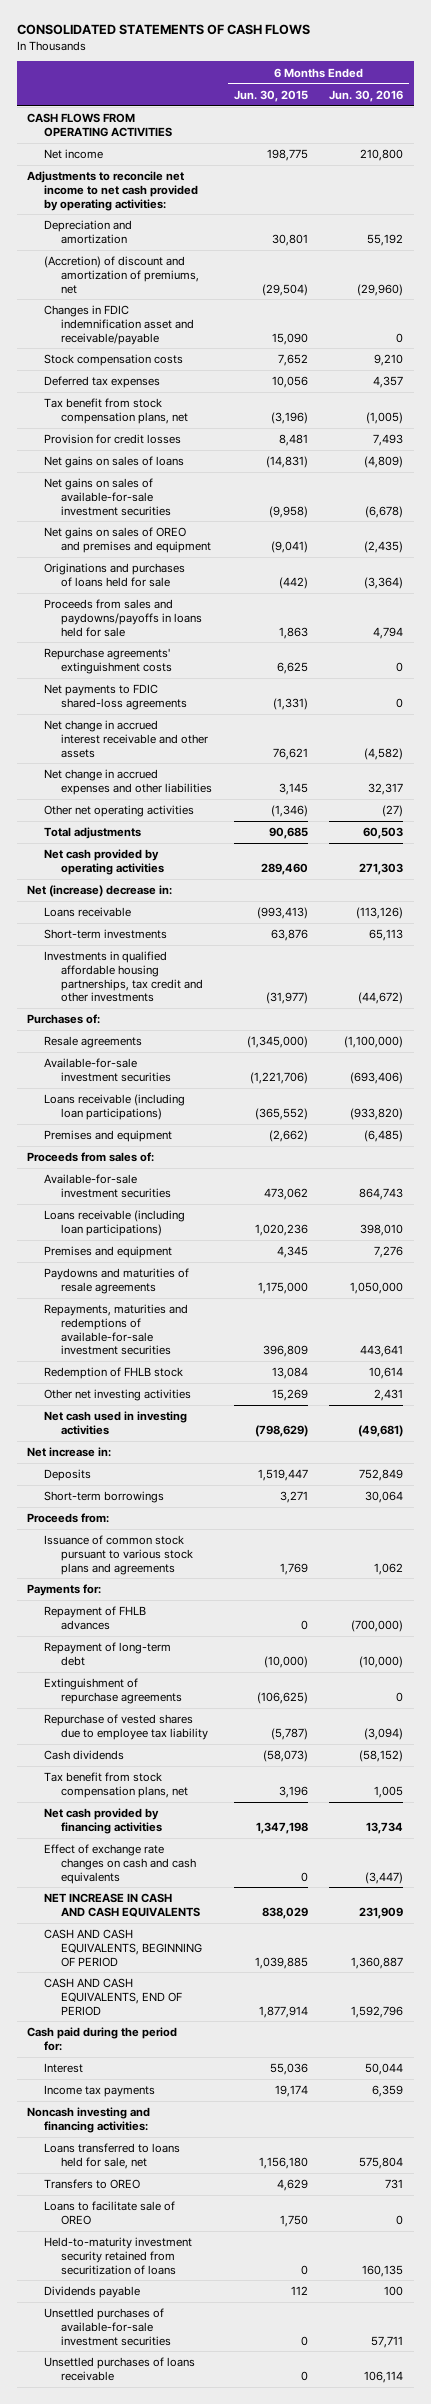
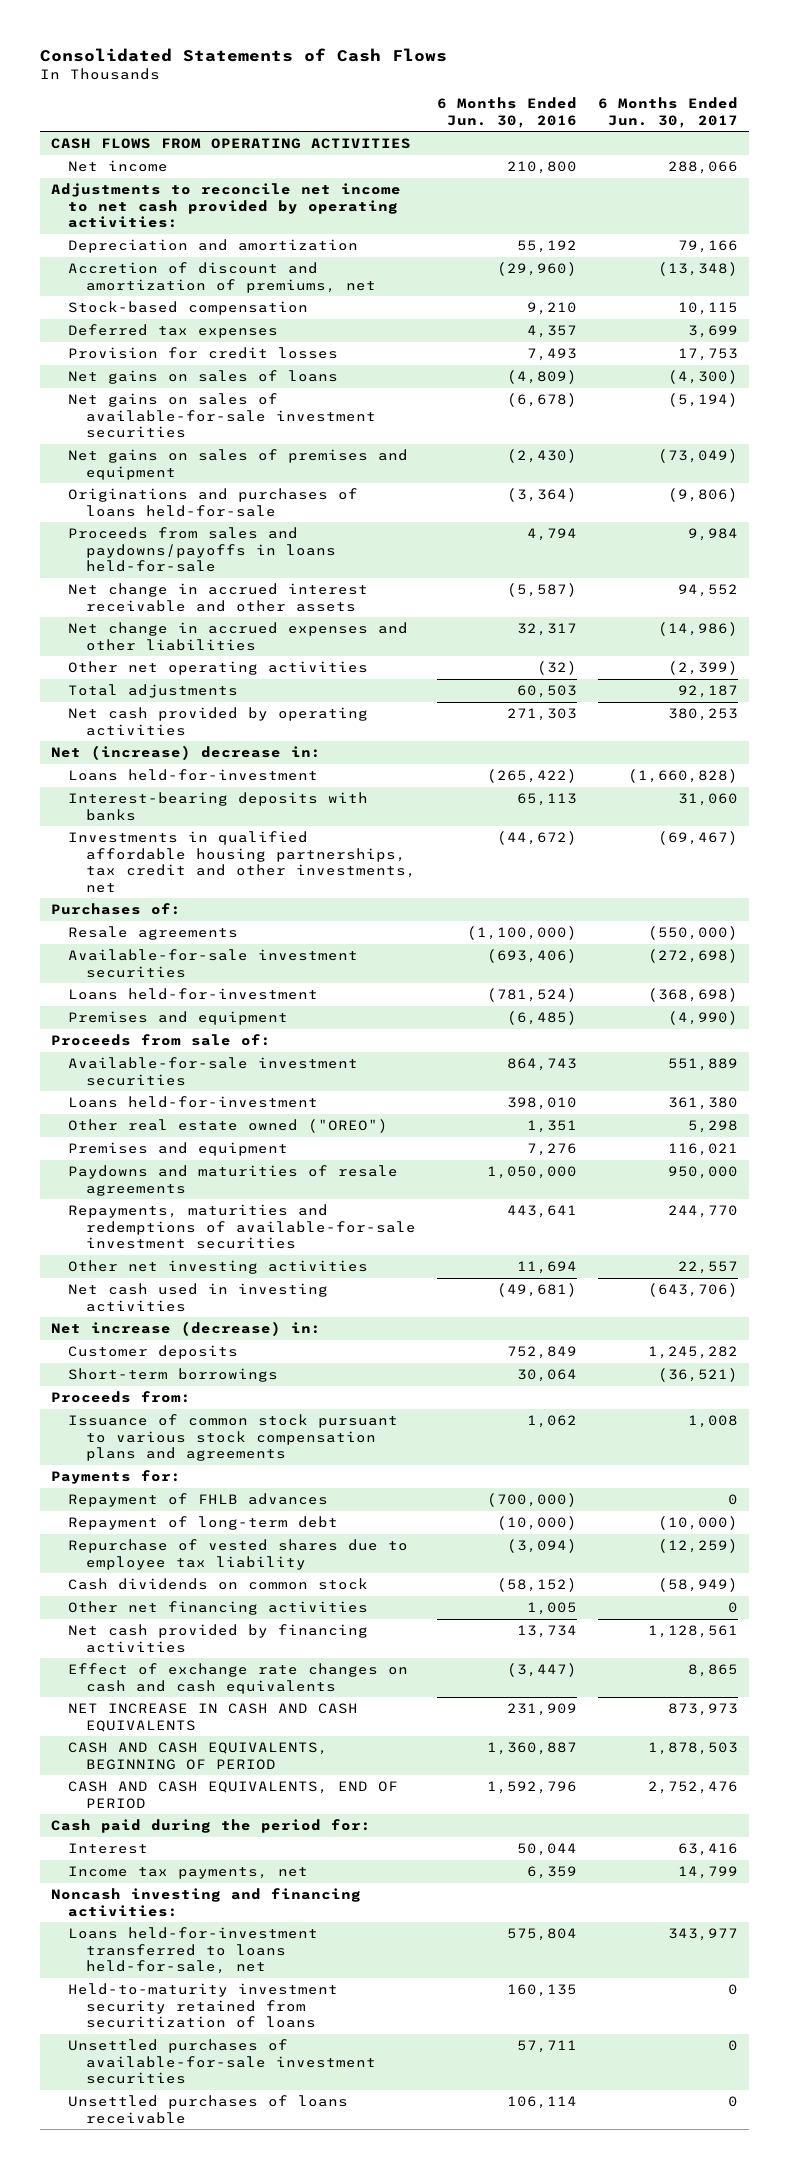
[16,24,310,36] CONSOLIDATED STATEMENTS OF CASH FLOWS -> [39,47,447,62] Consolidated Statements of Cash Flows
[233,89,308,102] Jun. 30, 2015 -> none
none -> [598,97,739,128] 6 Months Ended Jun. 30, 2017
[44,305,194,345] Changes in FDIC indemnification asset and receivable/payable -> none
[44,256,199,294] (Accretion) of discount and amortization of premiums, net -> [68,262,376,293] Accretion of discount and amortization of premiums, net
[44,354,184,367] Stock compensation costs -> [68,301,309,316] Stock-based compensation
[44,398,188,424] Tax benefit from stock compensation plans, net -> none
[44,648,172,674] Repurchase agreements' extinguishment costs -> none
[44,684,187,710] Net payments to FDIC shared-loss agreements -> none
[44,527,211,553] Net gains on sales of OREO and premises and equipment -> [68,449,409,480] Net gains on sales of premises and equipment
[364,540,404,553] (2,435) -> [507,449,578,464] (2,430)
[44,563,186,587] Originations and purchases of loans held for sale -> [68,488,359,517] Originations and purchases of loans held-for-sale
[44,599,202,637] Proceeds from sales and paydowns/payoffs in loans held for sale -> [68,527,336,573] Proceeds from sales and paydowns/payoffs in loans held-for-sale
[364,747,404,760] (4,582) -> [507,583,578,598] (5,587)
[382,805,404,818] (27) -> [537,661,578,676] (32)
[44,907,132,918] Loans receivable -> [68,769,319,782] Loans held-for-investment
[356,907,404,920] (113,126) -> [487,769,578,784] (265,422)
[44,929,168,940] Short-term investments -> [68,792,369,821] Interest-bearing deposits with banks
[44,951,203,1003] Investments in qualified affordable housing partnerships, tax credit and other investments -> [68,831,416,893] Investments in qualified affordable housing partnerships, tax credit and other investments, net
[44,1094,186,1120] Loans receivable (including loan participations) -> none
none -> [68,988,319,1001] Loans held-for-investment
[27,1152,155,1163] Proceeds from sales of: -> [50,1034,271,1047] Proceeds from sale of:
[44,1210,186,1236] Loans receivable (including loan participations) -> [68,1096,319,1109] Loans held-for-investment
none -> [68,1119,389,1134] Other real estate owned ("OREO")
[44,1367,184,1380] Redemption of FHLB stock -> none
[374,1389,404,1402] 2,431 -> [517,1261,578,1275] 11,694
[27,1447,112,1458] Net increase in: -> [50,1321,321,1337] Net increase (decrease) in:
[44,1469,92,1482] Deposits -> [68,1345,239,1360] Customer deposits
[44,1535,193,1575] Issuance of common stock pursuant to various stock plans and agreements -> [68,1414,399,1462] Issuance of common stock pursuant to various stock compensation plans and agreements
[44,1678,182,1704] Extinguishment of repurchase agreements -> none
[44,1772,188,1798] Tax benefit from stock compensation plans, net -> none
[44,1750,125,1761] Cash dividends -> [68,1578,369,1591] Cash dividends on common stock
none -> [68,1601,369,1616] Other net financing activities
[44,2085,156,2098] Income tax payments -> [68,1866,309,1880] Income tax payments, net
[44,2179,141,2190] Transfers to OREO -> none
[44,2201,176,2225] Loans to facilitate sale of OREO -> none
[44,2143,181,2169] Loans transferred to loans held for sale, net -> [68,1927,319,1975] Loans held-for-investment transferred to loans held-for-sale, net
[44,2286,141,2299] Dividends payable -> none

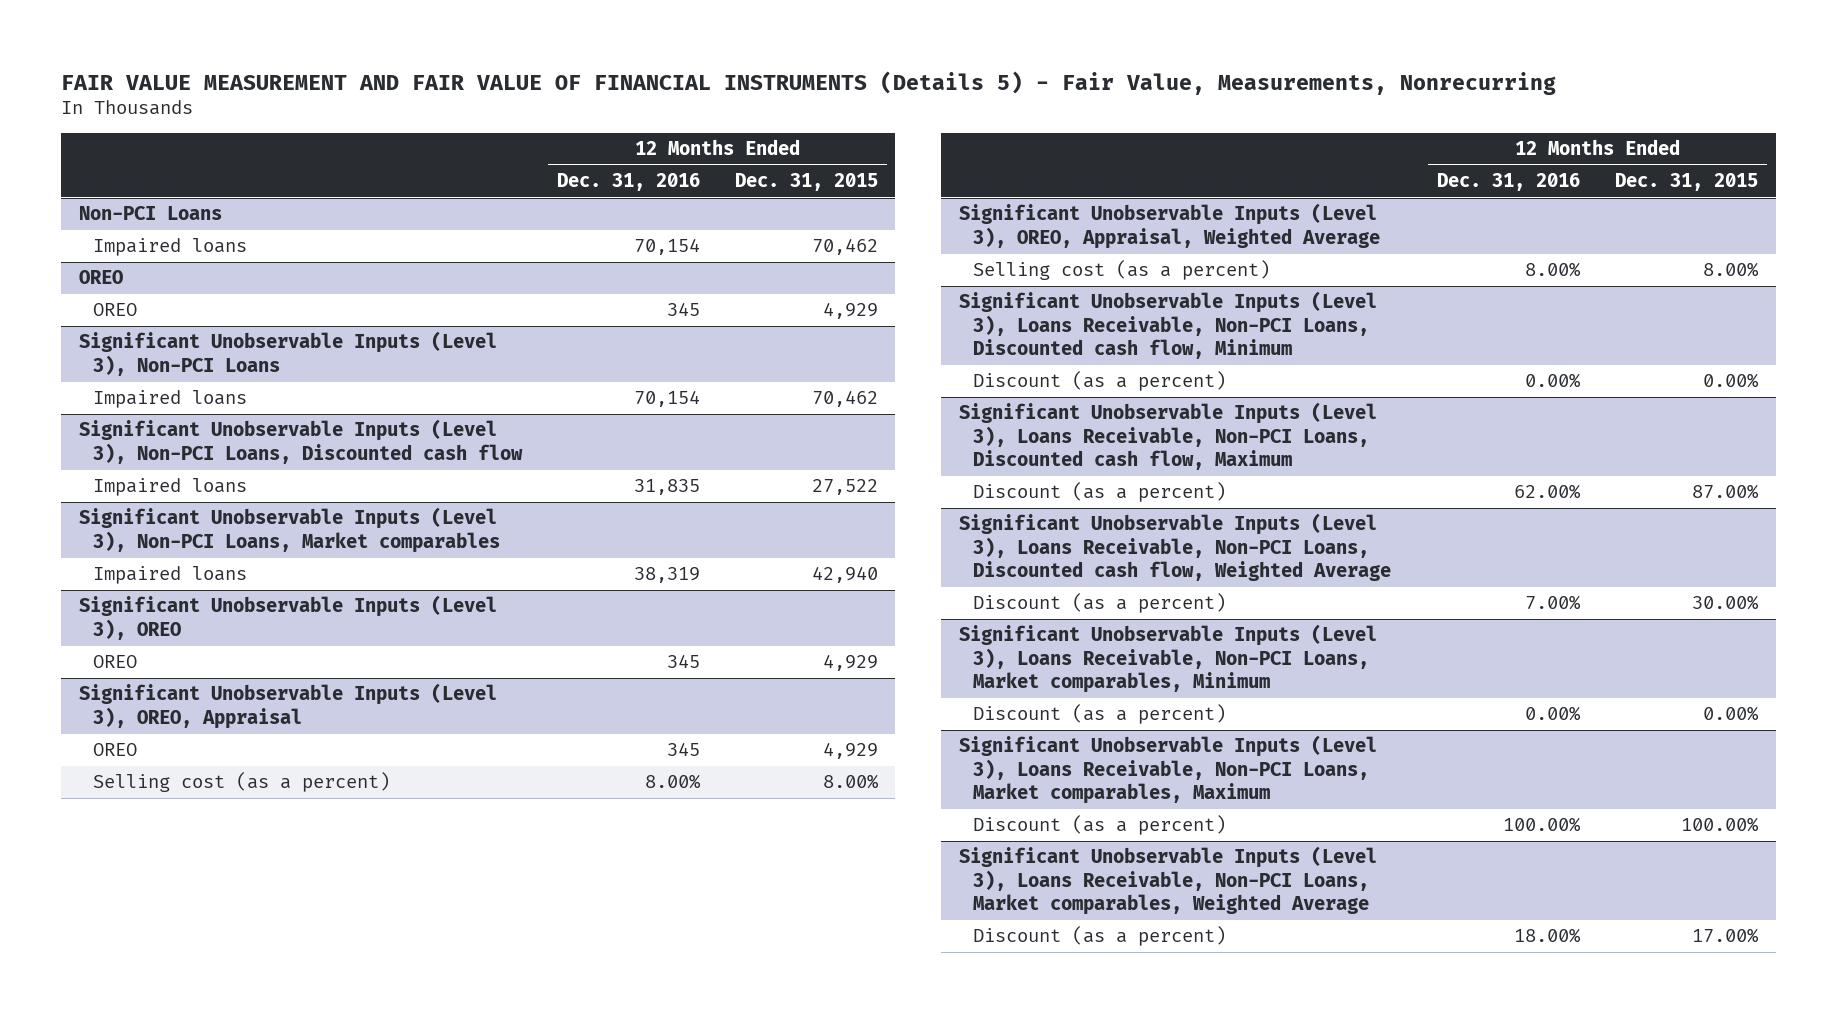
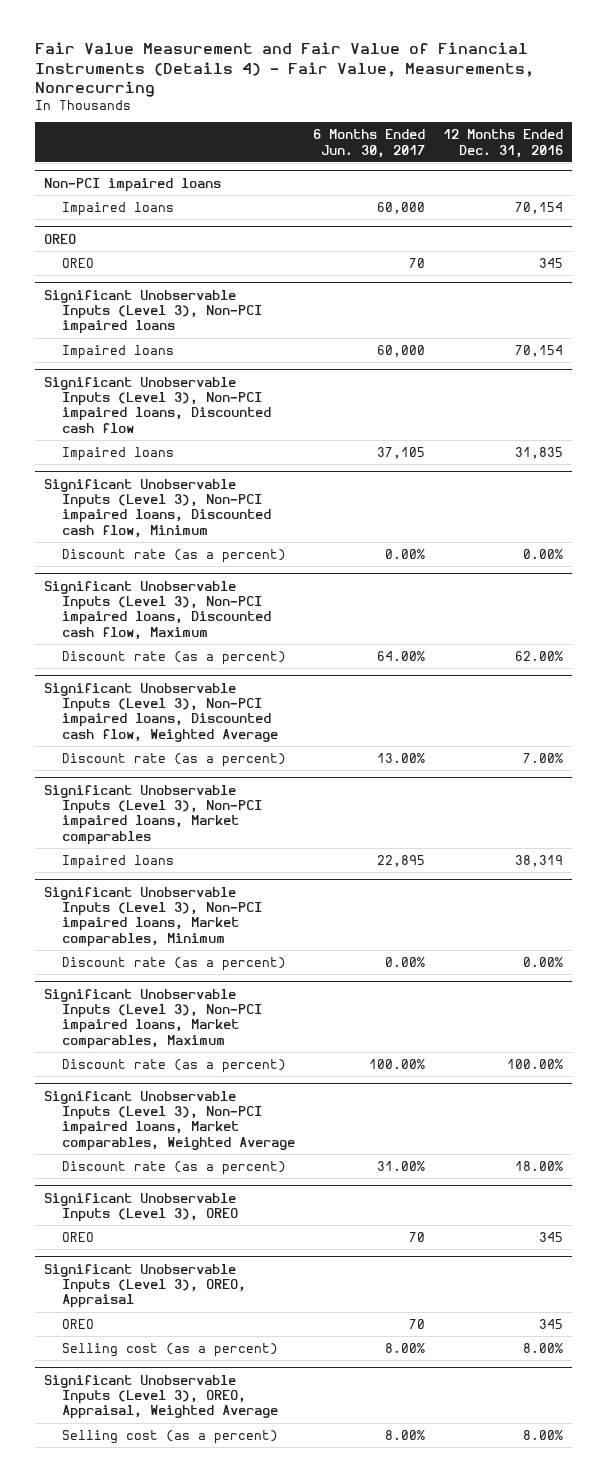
[61,70,1557,95] FAIR VALUE MEASUREMENT AND FAIR VALUE OF FINANCIAL INSTRUMENTS (Details 5) - Fair Value, Measurements, Nonrecurring -> [34,42,534,98] Fair Value Measurement and Fair Value of Financial Instruments (Details 4) - Fair Value, Measurements, Nonrecurring
[735,173,879,192] Dec. 31, 2015 -> none
none -> [313,129,426,158] 6 Months Ended Jun. 30, 2017
[78,206,222,221] Non-PCI Loans -> [44,177,222,192] Non-PCI impaired loans
[78,331,497,376] Significant Unobservable Inputs (Level 3), Non-PCI Loans -> [44,289,263,335] Significant Unobservable Inputs (Level 3), Non-PCI impaired loans
[78,419,524,464] Significant Unobservable Inputs (Level 3), Non-PCI Loans, Discounted cash flow -> [44,376,272,433] Significant Unobservable Inputs (Level 3), Non-PCI impaired loans, Discounted cash flow
none -> [44,478,272,538] Significant Unobservable Inputs (Level 3), Non-PCI impaired loans, Discounted cash flow, Minimum
none -> [62,548,287,563] Discount rate (as a percent)
none -> [44,580,272,640] Significant Unobservable Inputs (Level 3), Non-PCI impaired loans, Discounted cash flow, Maximum
none -> [62,650,287,665] Discount rate (as a percent)
none -> [44,682,279,742] Significant Unobservable Inputs (Level 3), Non-PCI impaired loans, Discounted cash flow, Weighted Average
none -> [62,752,287,767] Discount rate (as a percent)
[78,507,501,553] Significant Unobservable Inputs (Level 3), Non-PCI Loans, Market comparables -> [44,784,263,845] Significant Unobservable Inputs (Level 3), Non-PCI impaired loans, Market comparables
none -> [44,886,263,947] Significant Unobservable Inputs (Level 3), Non-PCI impaired loans, Market comparables, Minimum
none -> [62,956,287,971] Discount rate (as a percent)
none -> [44,988,263,1049] Significant Unobservable Inputs (Level 3), Non-PCI impaired loans, Market comparables, Maximum
none -> [62,1058,287,1073] Discount rate (as a percent)
none -> [44,1090,296,1151] Significant Unobservable Inputs (Level 3), Non-PCI impaired loans, Market comparables, Weighted Average
none -> [62,1160,287,1175] Discount rate (as a percent)
[958,291,1377,360] Significant Unobservable Inputs (Level 3), Loans Receivable, Non-PCI Loans, Discounted cash flow, Minimum -> none
[973,371,1227,392] Discount (as a percent) -> none
[958,402,1377,471] Significant Unobservable Inputs (Level 3), Loans Receivable, Non-PCI Loans, Discounted cash flow, Maximum -> none
[973,482,1227,503] Discount (as a percent) -> none
[958,513,1392,582] Significant Unobservable Inputs (Level 3), Loans Receivable, Non-PCI Loans, Discounted cash flow, Weighted Average -> none
[973,593,1227,614] Discount (as a percent) -> none
[958,624,1377,694] Significant Unobservable Inputs (Level 3), Loans Receivable, Non-PCI Loans, Market comparables, Minimum -> none
[973,704,1227,725] Discount (as a percent) -> none
[958,735,1377,805] Significant Unobservable Inputs (Level 3), Loans Receivable, Non-PCI Loans, Market comparables, Maximum -> none
[973,815,1227,836] Discount (as a percent) -> none
[958,846,1377,916] Significant Unobservable Inputs (Level 3), Loans Receivable, Non-PCI Loans, Market comparables, Weighted Average -> none
[973,926,1227,947] Discount (as a percent) -> none

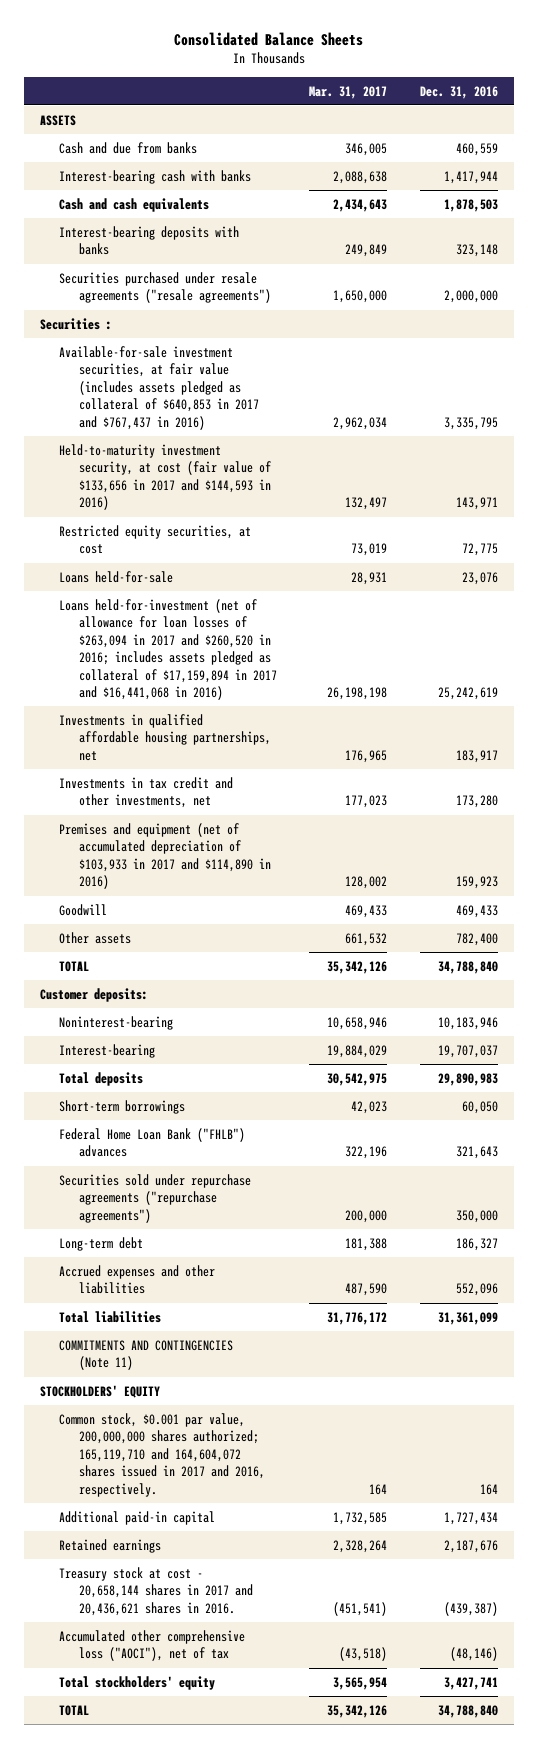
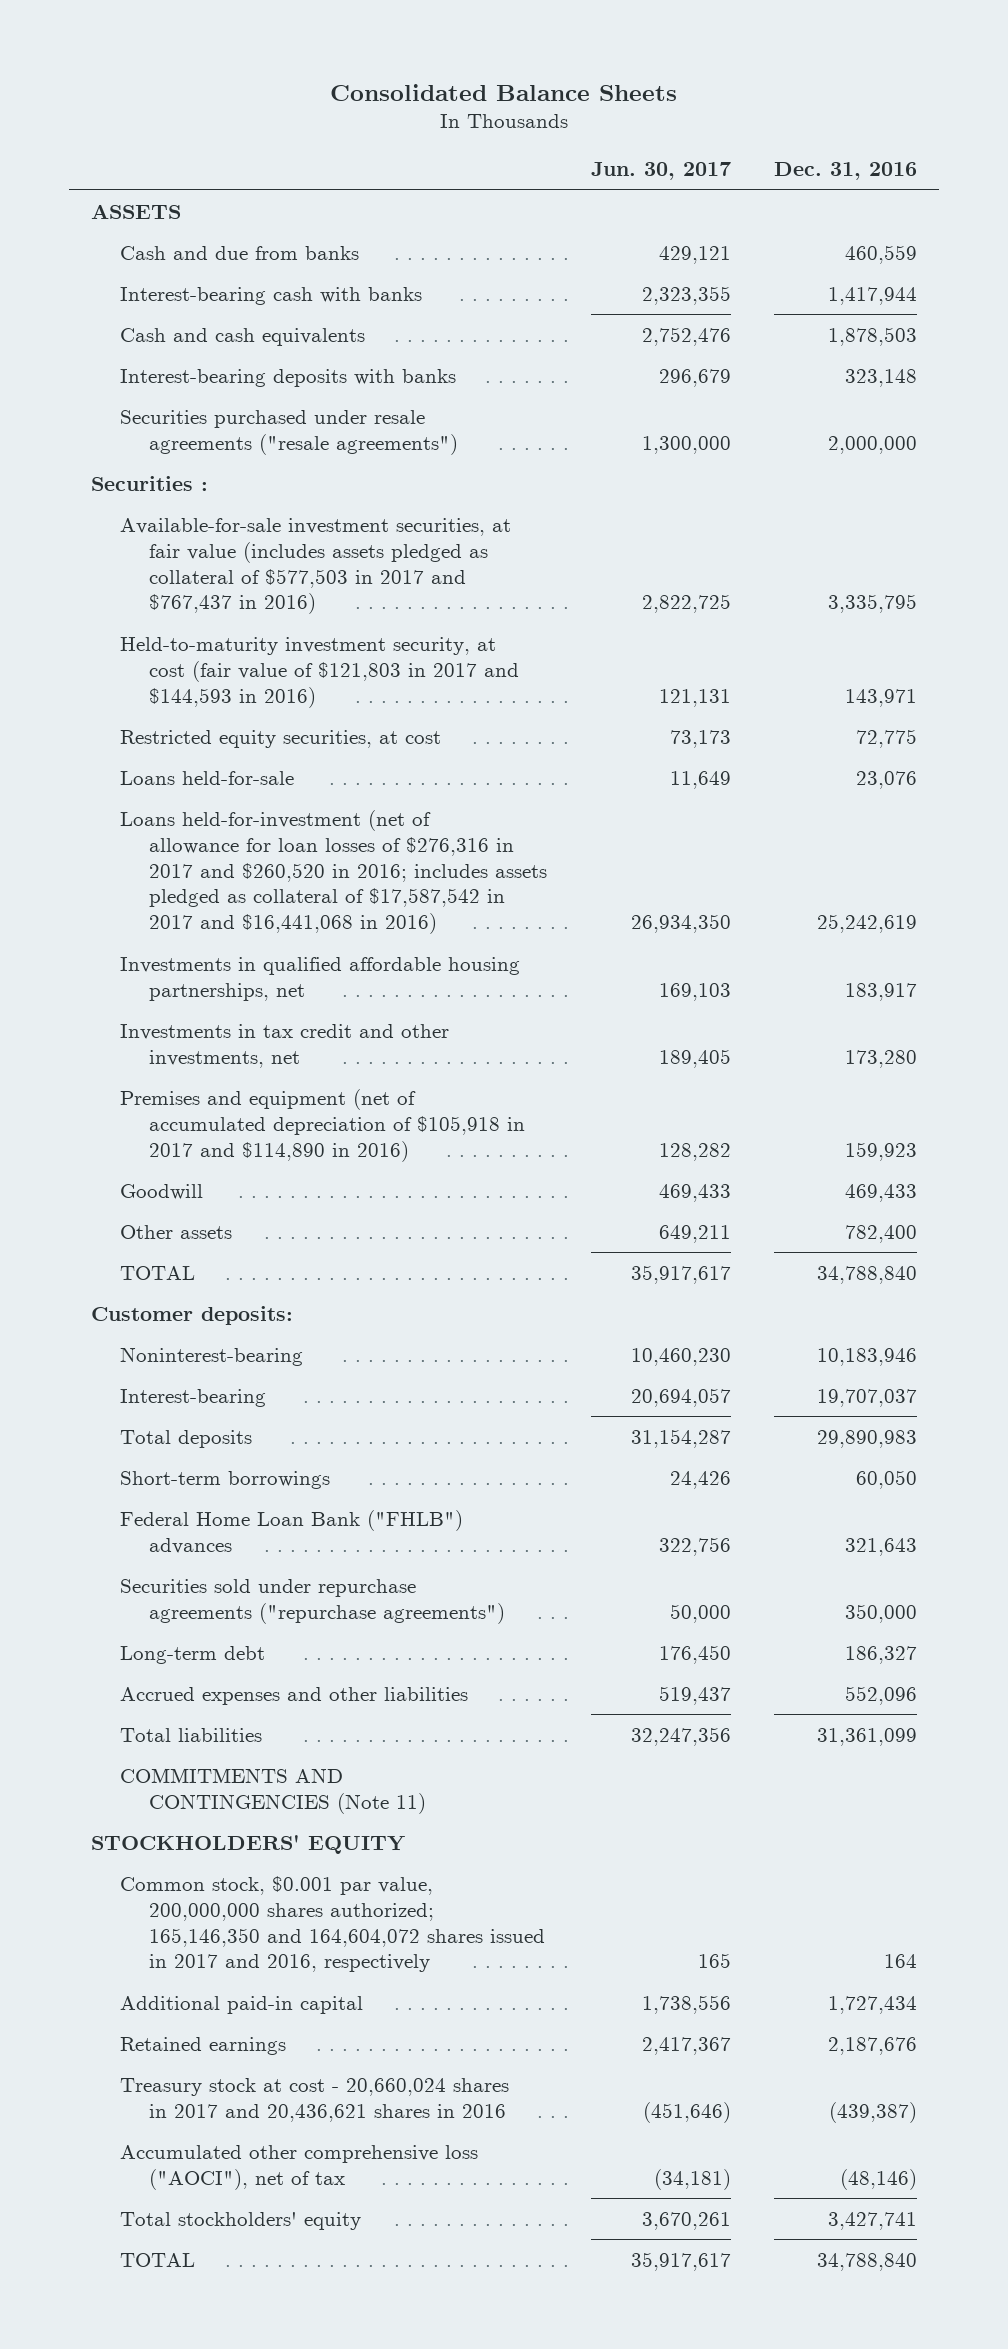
[309,85,388,99] Mar. 31, 2017 -> none
none -> [590,161,731,180] Jun. 30, 2017
[59,345,259,430] Available-for-sale investment securities, at fair value (includes assets pledged as collateral of $640,853 in 2017 and $767,437 in 2016) -> [120,517,512,615] Available-for-sale investment securities, at fair value (includes assets pledged as collateral of $577,503 in 2017 and $767,437 in 2016)
[59,443,271,511] Held-to-maturity investment security, at cost (fair value of $133,656 in 2017 and $144,593 in 2016) -> [120,636,520,708] Held-to-maturity investment security, at cost (fair value of $121,803 in 2017 and $144,593 in 2016)
[59,598,277,701] Loans held-for-investment (net of allowance for loan losses of $263,094 in 2017 and $260,520 in 2016; includes assets pledged as collateral of $17,159,894 in 2017 and $16,441,068 in 2016) -> [120,809,548,935] Loans held-for-investment (net of allowance for loan losses of $276,316 in 2017 and $260,520 in 2016; includes assets pledged as collateral of $17,587,542 in 2017 and $16,441,068 in 2016)
[59,822,271,890] Premises and equipment (net of accumulated depreciation of $103,933 in 2017 and $114,890 in 2016) -> [120,1088,526,1162] Premises and equipment (net of accumulated depreciation of $105,918 in 2017 and $114,890 in 2016)
[59,1412,265,1497] Common stock, $0.001 par value, 200,000,000 shares authorized; 165,119,710 and 164,604,072 shares issued in 2017 and 2016, respectively. -> [120,1875,546,1973] Common stock, $0.001 par value, 200,000,000 shares authorized; 165,146,350 and 164,604,072 shares issued in 2017 and 2016, respectively
[59,1566,253,1616] Treasury stock at cost - 20,658,144 shares in 2017 and 20,436,621 shares in 2016. -> [120,2077,510,2122] Treasury stock at cost - 20,660,024 shares in 2017 and 20,436,621 shares in 2016

